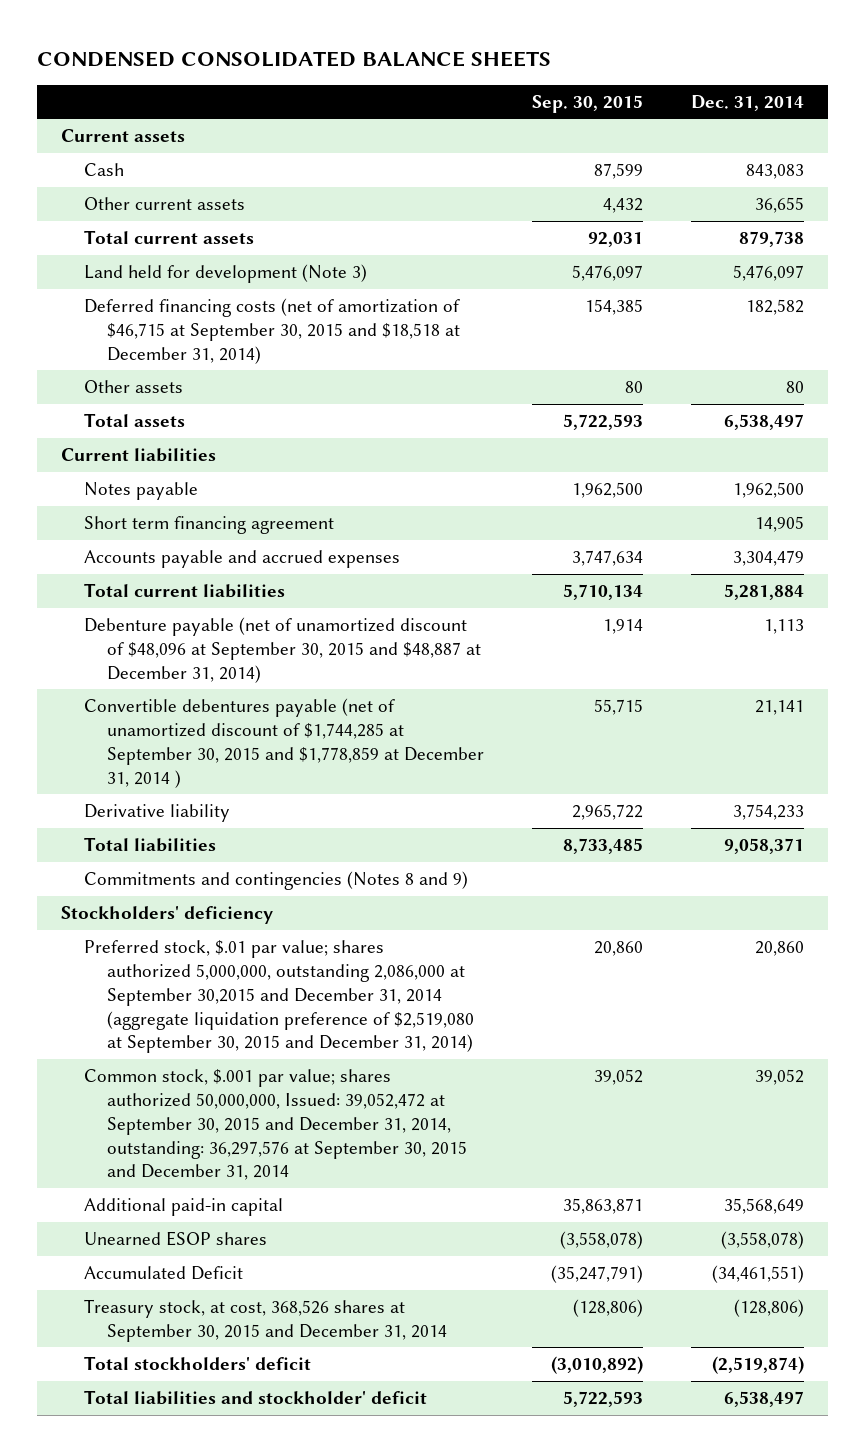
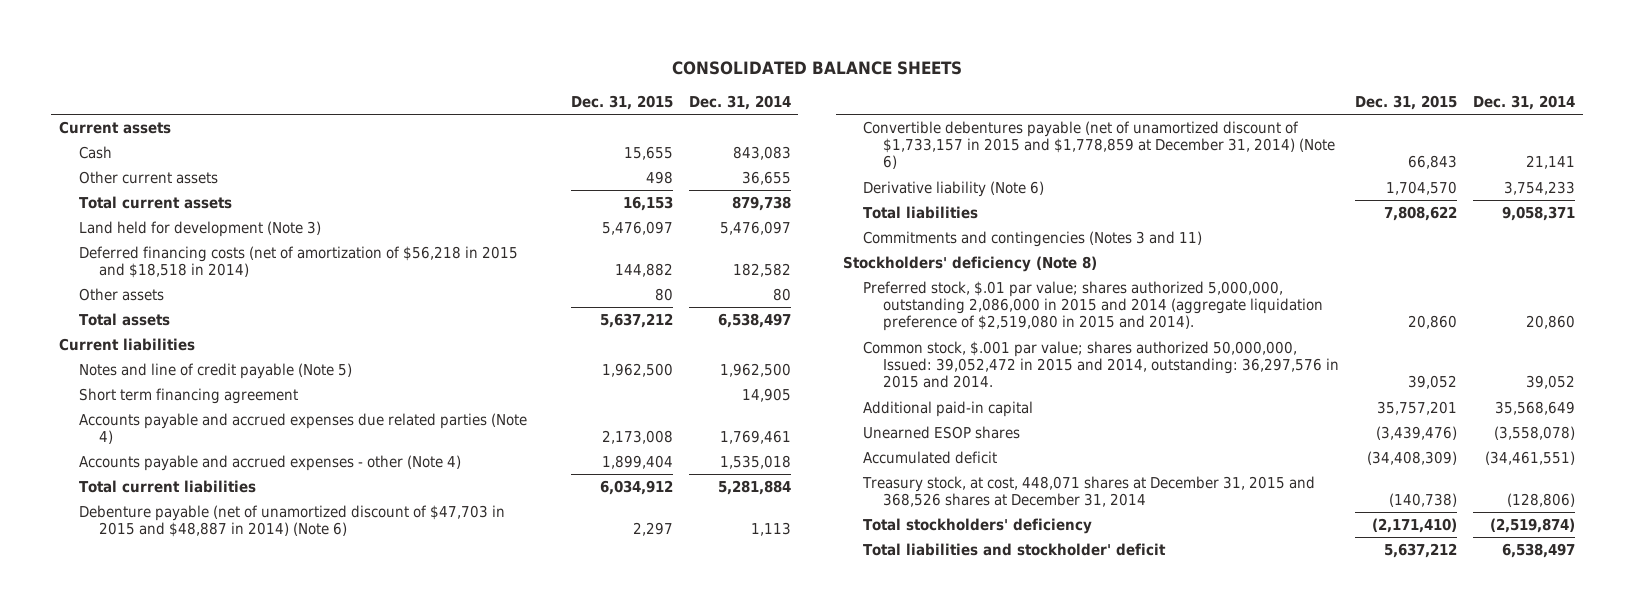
[36,50,551,67] CONDENSED CONSOLIDATED BALANCE SHEETS -> [672,61,963,76] CONSOLIDATED BALANCE SHEETS
[532,94,644,113] Sep. 30, 2015 -> none
none -> [570,95,673,111] Dec. 31, 2015
[83,297,461,364] Deferred financing costs (net of amortization of $46,715 at September 30, 2015 and $18,518 at December 31, 2014) -> [78,246,518,279] Deferred financing costs (net of amortization of $56,218 in 2015 and $18,518 in 2014)
[83,481,198,500] Notes payable -> [78,363,352,380] Notes and line of credit payable (Note 5)
none -> [78,413,527,445] Accounts payable and accrued expenses due related parties (Note 4)
[83,549,400,568] Accounts payable and accrued expenses -> [78,455,461,472] Accounts payable and accrued expenses - other (Note 4)
[733,549,805,566] 3,304,479 -> [719,455,791,470] 1,535,018
[83,616,482,683] Debenture payable (net of unamortized discount of $48,096 at September 30, 2015 and $48,887 at December 31, 2014) -> [78,505,505,538] Debenture payable (net of unamortized discount of $47,703 in 2015 and $48,887 in 2014) (Note 6)
[83,697,485,788] Convertible debentures payable (net of unamortized discount of $1,744,285 at September 30, 2015 and $1,778,859 at December 31, 2014 ) -> [863,121,1336,170] Convertible debentures payable (net of unamortized discount of $1,733,157 in 2015 and $1,778,859 at December 31, 2014) (Note 6)
[83,803,230,822] Derivative liability -> [863,181,1045,198] Derivative liability (Note 6)
[83,870,468,890] Commitments and contingencies (Notes 8 and 9) -> [863,231,1203,248] Commitments and contingencies (Notes 3 and 11)
[60,905,273,924] Stockholders' deficiency -> [843,256,1098,273] Stockholders' deficiency (Note 8)
[83,939,475,1054] Preferred stock, $.01 par value; shares authorized 5,000,000, outstanding 2,086,000 at September 30,2015 and December 31, 2014 (aggregate liquidation preference of $2,519,080 at September 30, 2015 and December 31, 2014) -> [863,281,1324,332] Preferred stock, $.01 par value; shares authorized 5,000,000, outstanding 2,086,000 in 2015 and 2014 (aggregate liquidation preference of $2,519,080 in 2015 and 2014).
[83,1068,468,1181] Common stock, $.001 par value; shares authorized 50,000,000, Issued: 39,052,472 at September 30, 2015 and December 31, 2014, outstanding: 36,297,576 at September 30, 2015 and December 31, 2014 -> [863,341,1340,389] Common stock, $.001 par value; shares authorized 50,000,000, Issued: 39,052,472 in 2015 and 2014, outstanding: 36,297,576 in 2015 and 2014.
[83,1265,243,1280] Accumulated Deficit -> [863,451,998,465] Accumulated deficit
[83,1298,448,1342] Treasury stock, at cost, 368,526 shares at September 30, 2015 and December 31, 2014 -> [862,476,1316,508] Treasury stock, at cost, 448,071 shares at December 31, 2015 and 368,526 shares at December 31, 2014
[83,1355,311,1370] Total stockholders' deficit -> [863,518,1093,535] Total stockholders' deficiency

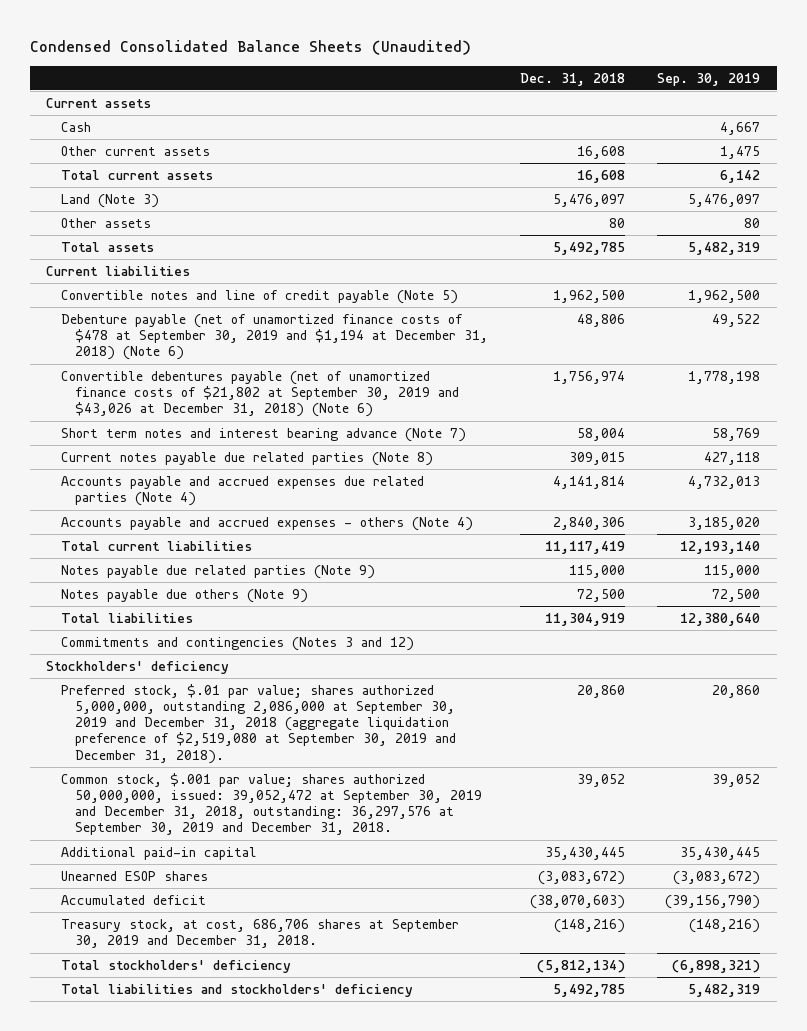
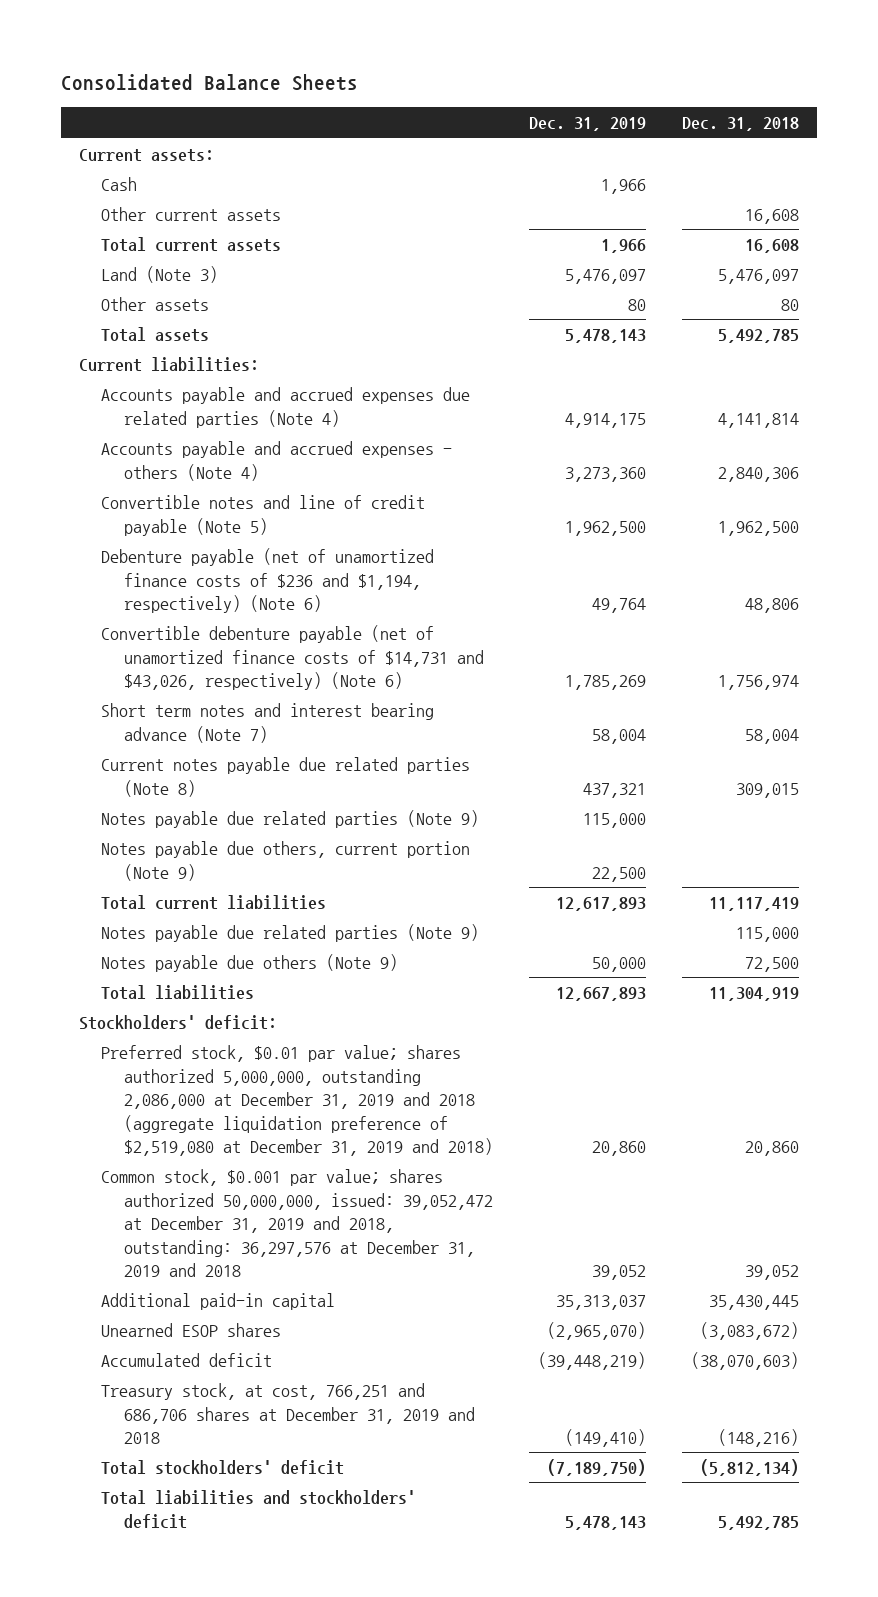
[30,39,472,55] Condensed Consolidated Balance Sheets (Unaudited) -> [60,74,358,92] Consolidated Balance Sheets
[657,72,761,86] Sep. 30, 2019 -> none
none -> [528,117,646,132] Dec. 31, 2019
[46,97,152,108] Current assets -> [78,149,214,163] Current assets:
[46,265,191,276] Current liabilities -> [78,357,259,373] Current liabilities:
[60,475,424,507] Accounts payable and accrued expenses due related parties (Note 4) -> [101,387,471,428] Accounts payable and accrued expenses due related parties (Note 4)
[60,516,473,531] Accounts payable and accrued expenses - others (Note 4) -> [101,441,453,481] Accounts payable and accrued expenses - others (Note 4)
[60,313,488,361] Debenture payable (net of unamortized finance costs of $478 at September 30, 2019 and $1,194 at December 31, 2018) (Note 6) -> [101,548,435,614] Debenture payable (net of unamortized finance costs of $236 and $1,194, respectively) (Note 6)
[60,370,459,418] Convertible debentures payable (net of unamortized finance costs of $21,802 at September 30, 2019 and $43,026 at December 31, 2018) (Note 6) -> [101,625,484,691] Convertible debenture payable (net of unamortized finance costs of $14,731 and $43,026, respectively) (Note 6)
none -> [101,810,480,829] Notes payable due related parties (Note 9)
none -> [101,841,471,881] Notes payable due others, current portion (Note 9)
[60,636,414,651] Commitments and contingencies (Notes 3 and 12) -> none
[46,660,230,674] Stockholders' deficiency -> [78,1015,277,1031] Stockholders' deficit:
[60,683,456,764] Preferred stock, $.01 par value; shares authorized 5,000,000, outstanding 2,086,000 at September 30, 2019 and December 31, 2018 (aggregate liquidation preference of $2,519,080 at September 30, 2019 and December 31, 2018). -> [101,1045,493,1157] Preferred stock, $0.01 par value; shares authorized 5,000,000, outstanding 2,086,000 at December 31, 2019 and 2018 (aggregate liquidation preference of $2,519,080 at December 31, 2019 and 2018)
[60,772,482,836] Common stock, $.001 par value; shares authorized 50,000,000, issued: 39,052,472 at September 30, 2019 and December 31, 2018, outstanding: 36,297,576 at September 30, 2019 and December 31, 2018. -> [101,1169,493,1278] Common stock, $0.001 par value; shares authorized 50,000,000, issued: 39,052,472 at December 31, 2019 and 2018, outstanding: 36,297,576 at December 31, 2019 and 2018
[60,918,459,949] Treasury stock, at cost, 686,706 shares at September 30, 2019 and December 31, 2018. -> [101,1383,475,1445] Treasury stock, at cost, 766,251 and 686,706 shares at December 31, 2019 and 2018
[60,959,291,973] Total stockholders' deficiency -> [101,1460,345,1476] Total stockholders' deficit
[60,983,413,997] Total liabilities and stockholders' deficiency -> [101,1490,417,1529] Total liabilities and stockholders' deficit

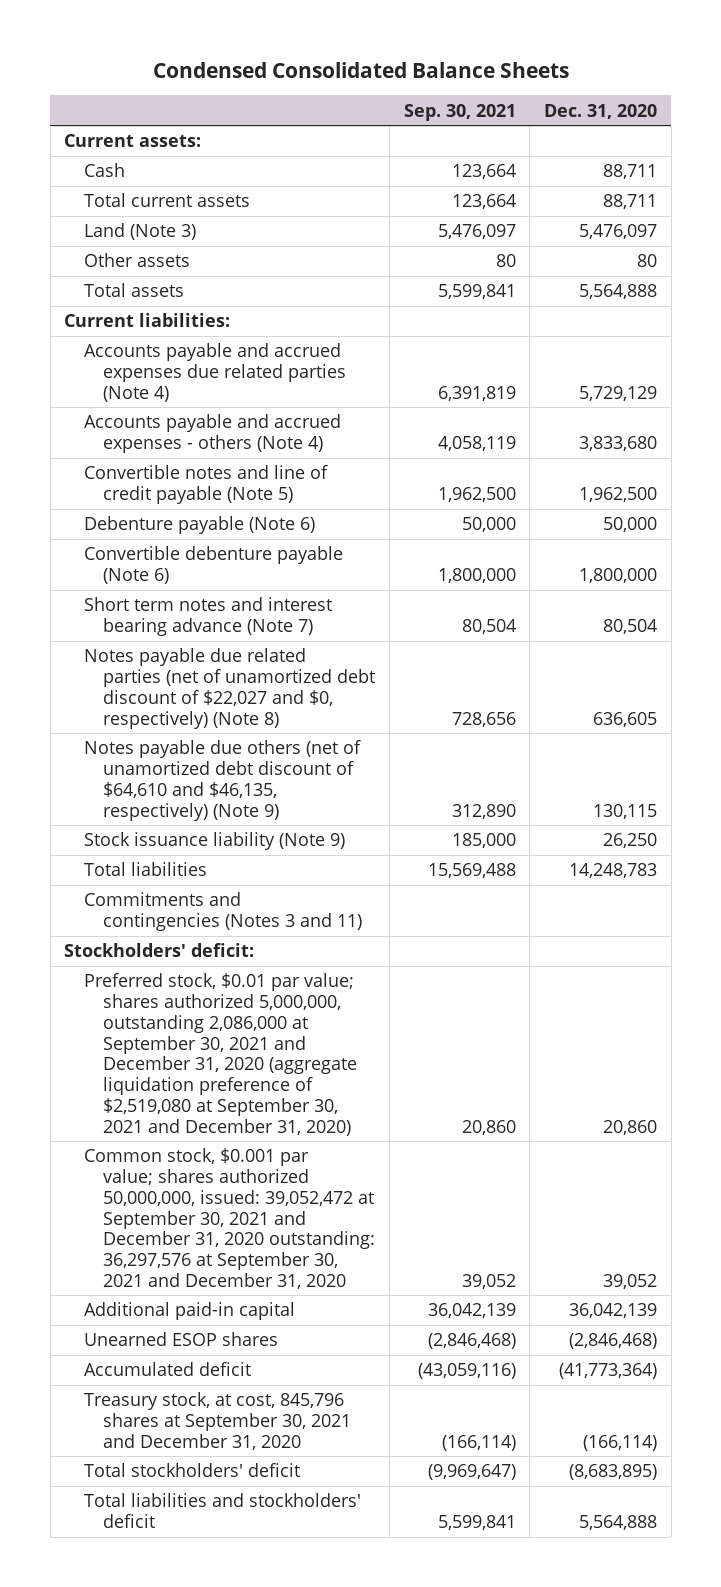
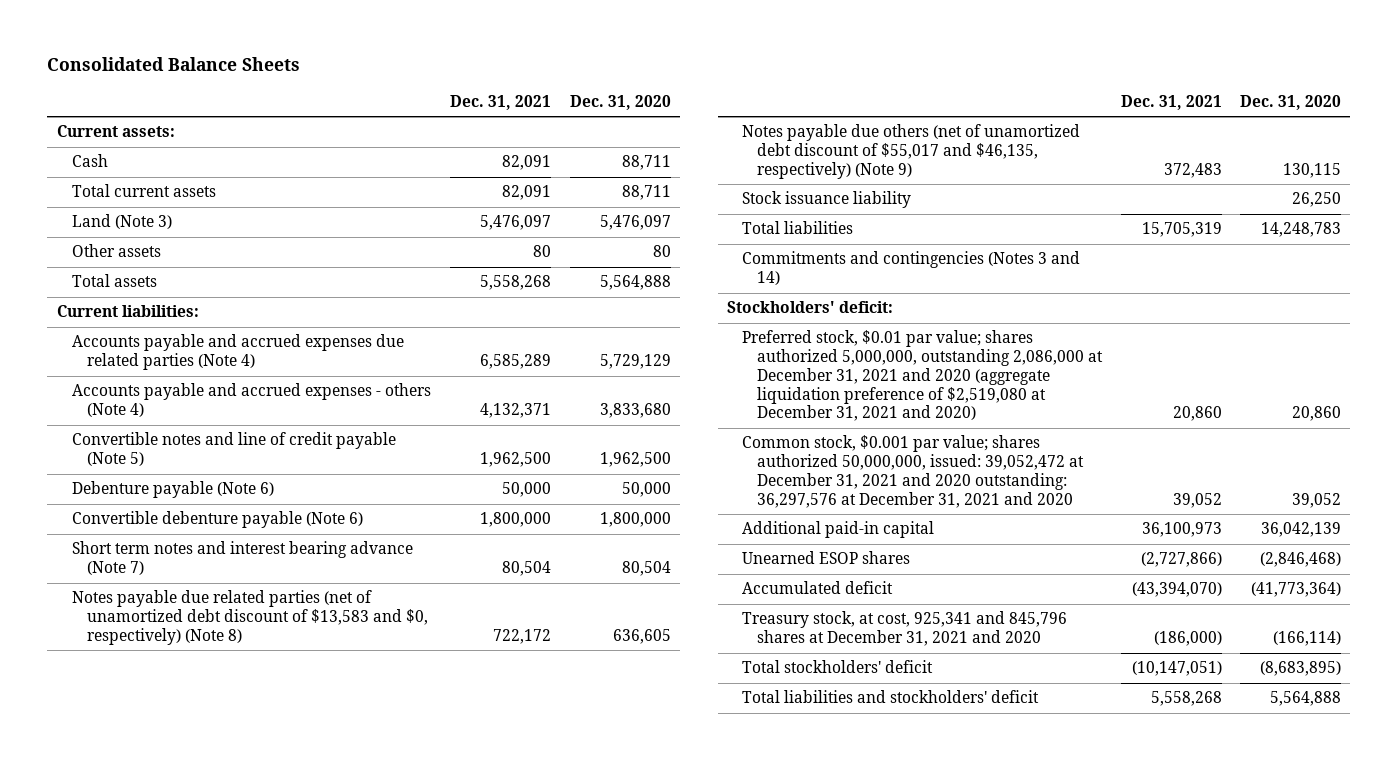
[152,61,569,78] Condensed Consolidated Balance Sheets -> [47,57,301,72] Consolidated Balance Sheets
[403,103,516,121] Sep. 30, 2021 -> none
none -> [450,94,552,110] Dec. 31, 2021
[83,648,376,729] Notes payable due related parties (net of unamortized debt discount of $22,027 and $0, respectively) (Note 8) -> [71,590,428,645] Notes payable due related parties (net of unamortized debt discount of $13,583 and $0, respectively) (Note 8)
[83,740,361,821] Notes payable due others (net of unamortized debt discount of $64,610 and $46,135, respectively) (Note 9) -> [742,124,1081,179] Notes payable due others (net of unamortized debt discount of $55,017 and $46,135, respectively) (Note 9)
[83,832,345,851] Stock issuance liability (Note 9) -> [742,191,912,209] Stock issuance liability
[83,892,363,931] Commitments and contingencies (Notes 3 and 11) -> [742,251,1081,286] Commitments and contingencies (Notes 3 and 14)
[83,973,358,1136] Preferred stock, $0.01 par value; shares authorized 5,000,000, outstanding 2,086,000 at September 30, 2021 and December 31, 2020 (aggregate liquidation preference of $2,519,080 at September 30, 2021 and December 31, 2020) -> [742,330,1104,422] Preferred stock, $0.01 par value; shares authorized 5,000,000, outstanding 2,086,000 at December 31, 2021 and 2020 (aggregate liquidation preference of $2,519,080 at December 31, 2021 and 2020)
[83,1148,376,1289] Common stock, $0.001 par value; shares authorized 50,000,000, issued: 39,052,472 at September 30, 2021 and December 31, 2020 outstanding: 36,297,576 at September 30, 2021 and December 31, 2020 -> [742,435,1085,508] Common stock, $0.001 par value; shares authorized 50,000,000, issued: 39,052,472 at December 31, 2021 and 2020 outstanding: 36,297,576 at December 31, 2021 and 2020
[83,1392,352,1450] Treasury stock, at cost, 845,796 shares at September 30, 2021 and December 31, 2020 -> [742,611,1068,647] Treasury stock, at cost, 925,341 and 845,796 shares at December 31, 2021 and 2020

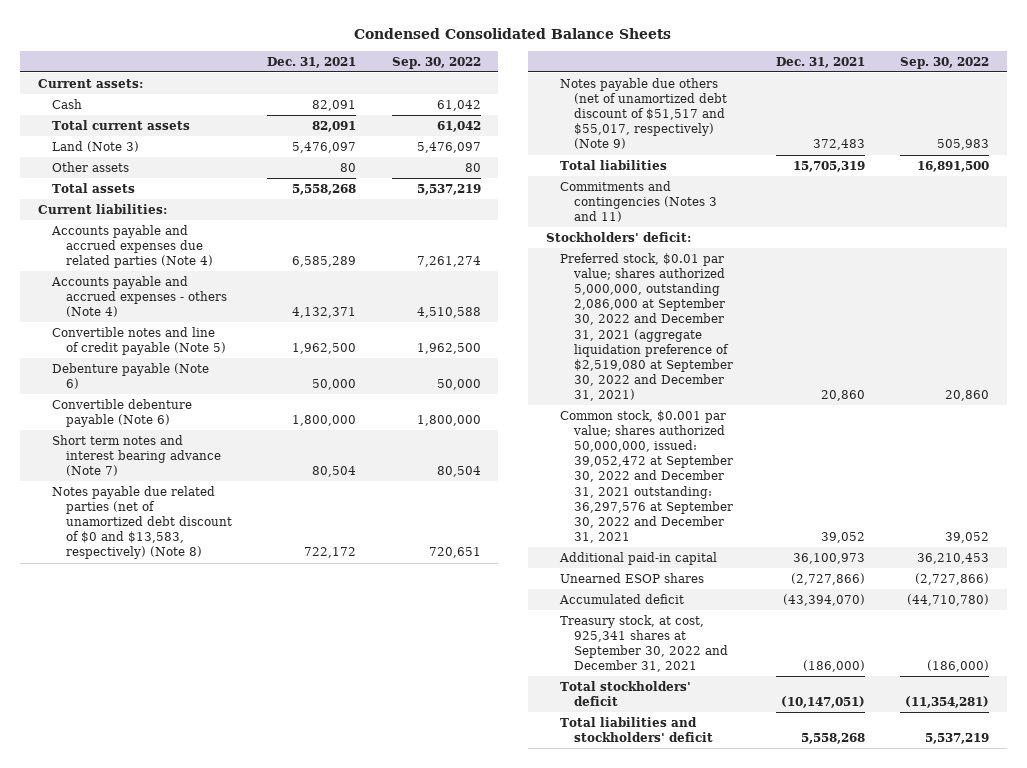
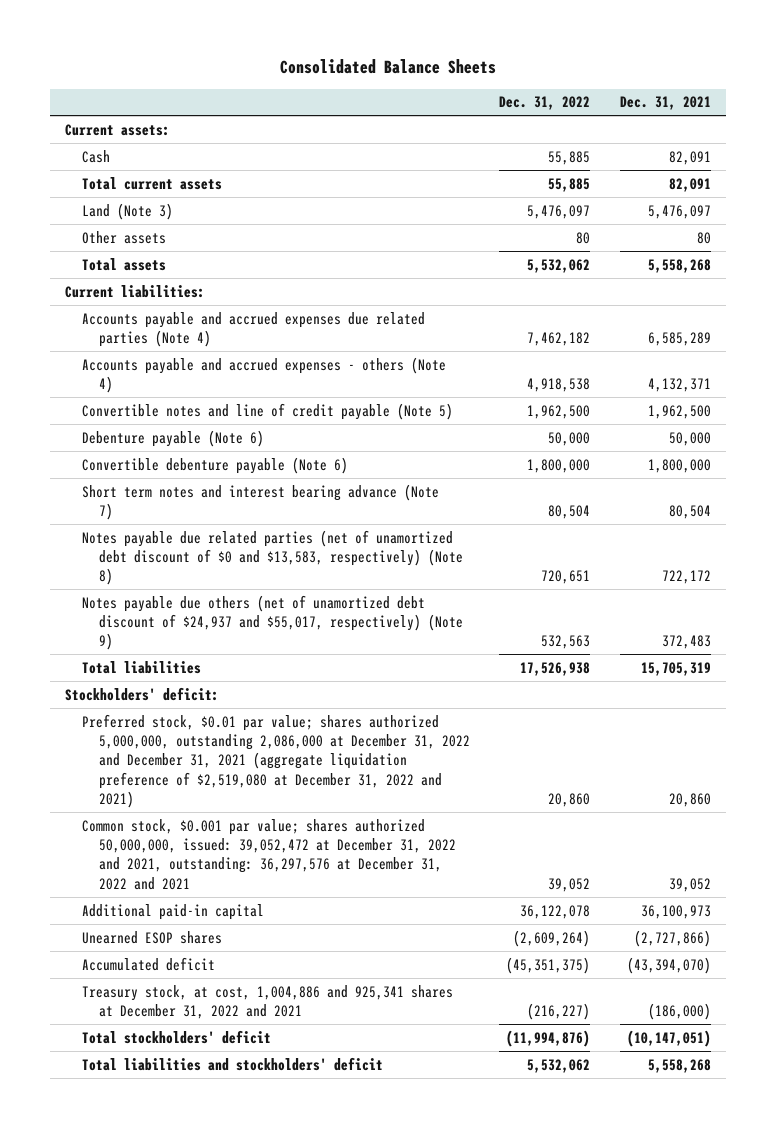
[354,27,672,39] Condensed Consolidated Balance Sheets -> [280,59,497,75] Consolidated Balance Sheets
[391,56,481,69] Sep. 30, 2022 -> none
none -> [499,96,591,111] Dec. 31, 2022
[560,77,728,150] Notes payable due others (net of unamortized debt discount of $51,517 and $55,017, respectively) (Note 9) -> [81,594,463,651] Notes payable due others (net of unamortized debt discount of $24,937 and $55,017, respectively) (Note 9)
[560,180,718,223] Commitments and contingencies (Notes 3 and 11) -> none
[560,252,734,402] Preferred stock, $0.01 par value; shares authorized 5,000,000, outstanding 2,086,000 at September 30, 2022 and December 31, 2021 (aggregate liquidation preference of $2,519,080 at September 30, 2022 and December 31, 2021) -> [81,713,470,808] Preferred stock, $0.01 par value; shares authorized 5,000,000, outstanding 2,086,000 at December 31, 2022 and December 31, 2021 (aggregate liquidation preference of $2,519,080 at December 31, 2022 and 2021)
[560,409,734,544] Common stock, $0.001 par value; shares authorized 50,000,000, issued: 39,052,472 at September 30, 2022 and December 31, 2021 outstanding: 36,297,576 at September 30, 2022 and December 31, 2021 -> [81,818,456,890] Common stock, $0.001 par value; shares authorized 50,000,000, issued: 39,052,472 at December 31, 2022 and 2021, outstanding: 36,297,576 at December 31, 2022 and 2021
[560,614,729,673] Treasury stock, at cost, 925,341 shares at September 30, 2022 and December 31, 2021 -> [81,984,453,1020] Treasury stock, at cost, 1,004,886 and 925,341 shares at December 31, 2022 and 2021

